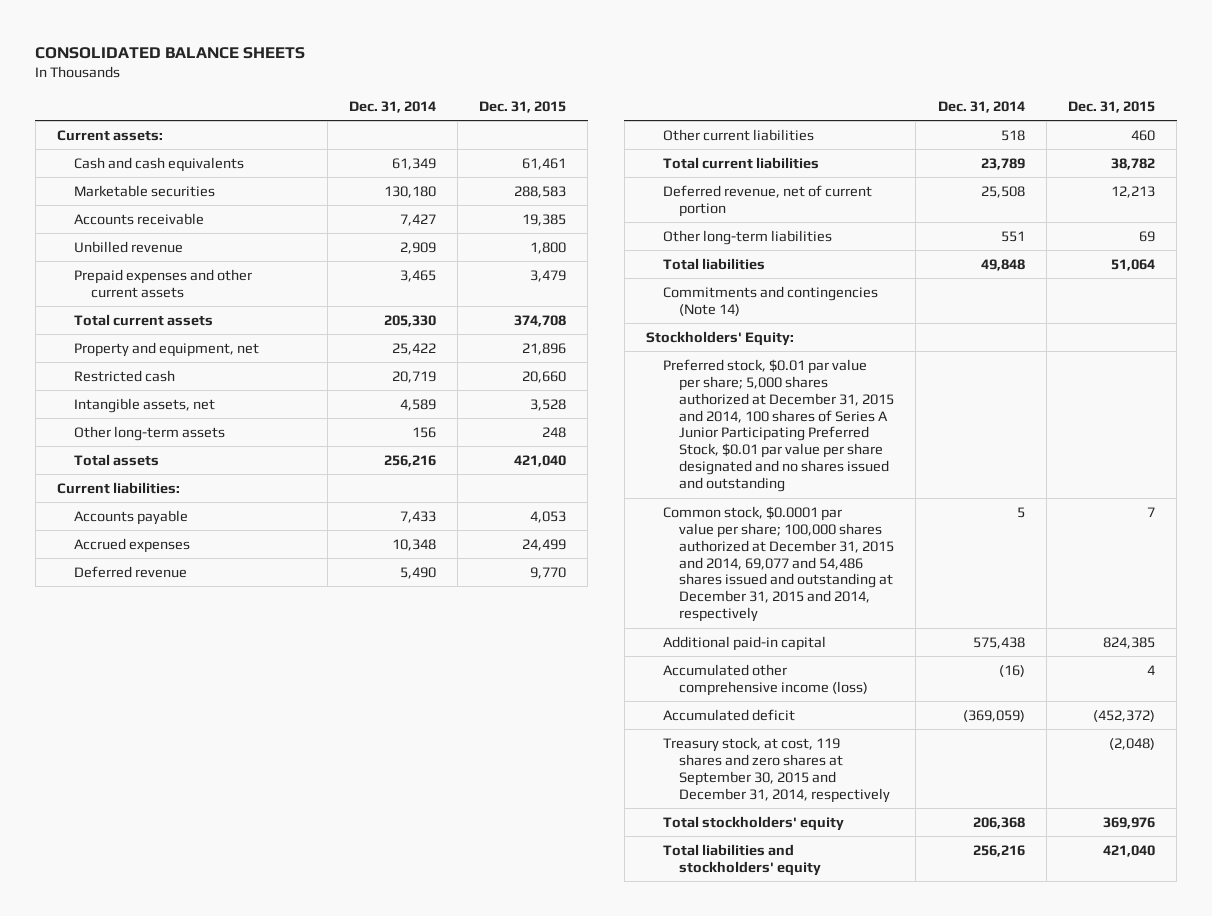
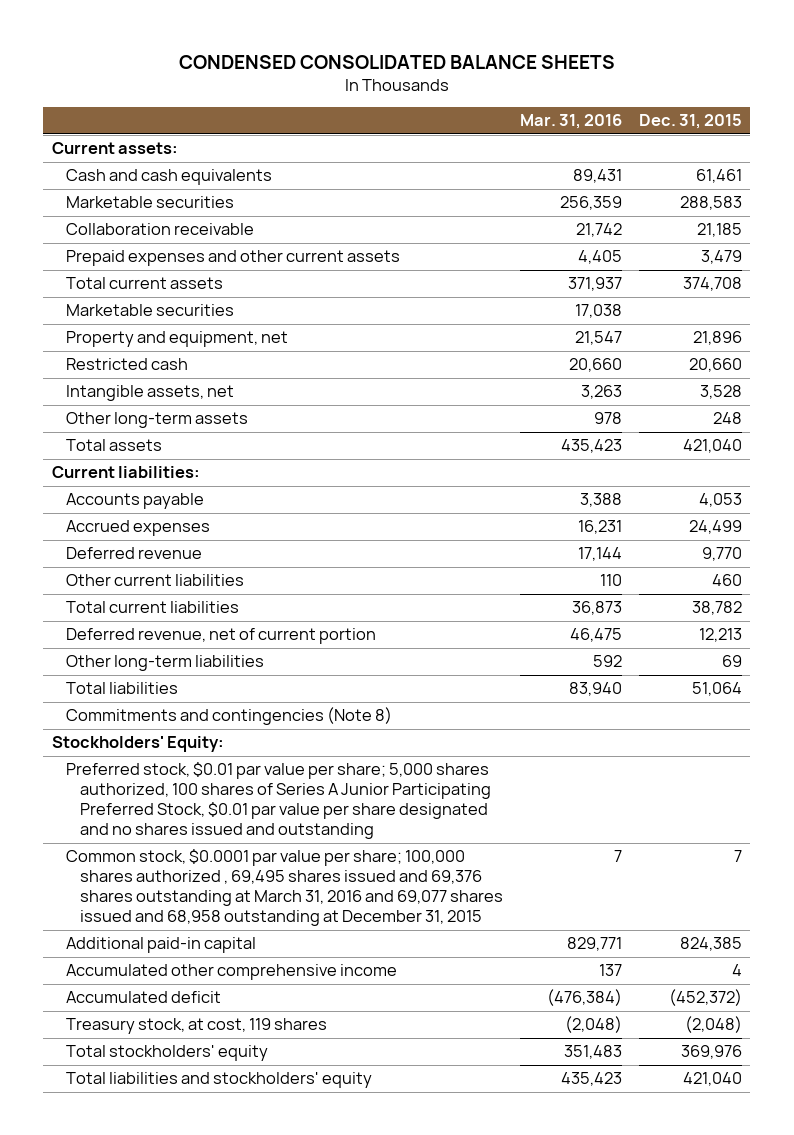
[35,46,306,59] CONSOLIDATED BALANCE SHEETS -> [178,54,615,69] CONDENSED CONSOLIDATED BALANCE SHEETS
[348,100,436,113] Dec. 31, 2014 -> none
none -> [519,114,622,130] Mar. 31, 2016
[73,212,204,225] Accounts receivable -> none
[73,240,183,253] Unbilled revenue -> none
none -> [65,223,254,236] Collaboration receivable
none -> [65,304,234,317] Marketable securities
[662,285,878,316] Commitments and contingencies (Note 14) -> [65,707,392,726] Commitments and contingencies (Note 8)
[662,358,895,493] Preferred stock, $0.01 par value per share; 5,000 shares authorized at December 31, 2015 and 2014, 100 shares of Series A Junior Participating Preferred Stock, $0.01 par value per share designated and no shares issued and outstanding -> [65,762,491,840] Preferred stock, $0.01 par value per share; 5,000 shares authorized, 100 shares of Series A Junior Participating Preferred Stock, $0.01 par value per share designated and no shares issued and outstanding
[662,505,895,623] Common stock, $0.0001 par value per share; 100,000 shares authorized at December 31, 2015 and 2014, 69,077 and 54,486 shares issued and outstanding at December 31, 2015 and 2014, respectively -> [65,849,503,927] Common stock, $0.0001 par value per share; 100,000 shares authorized , 69,495 shares issued and 69,376 shares outstanding at March 31, 2016 and 69,077 shares issued and 68,958 outstanding at December 31, 2015
[662,663,869,696] Accumulated other comprehensive income (loss) -> [65,964,397,981] Accumulated other comprehensive income
[662,736,891,803] Treasury stock, at cost, 119 shares and zero shares at September 30, 2015 and December 31, 2014, respectively -> [65,1018,327,1035] Treasury stock, at cost, 119 shares

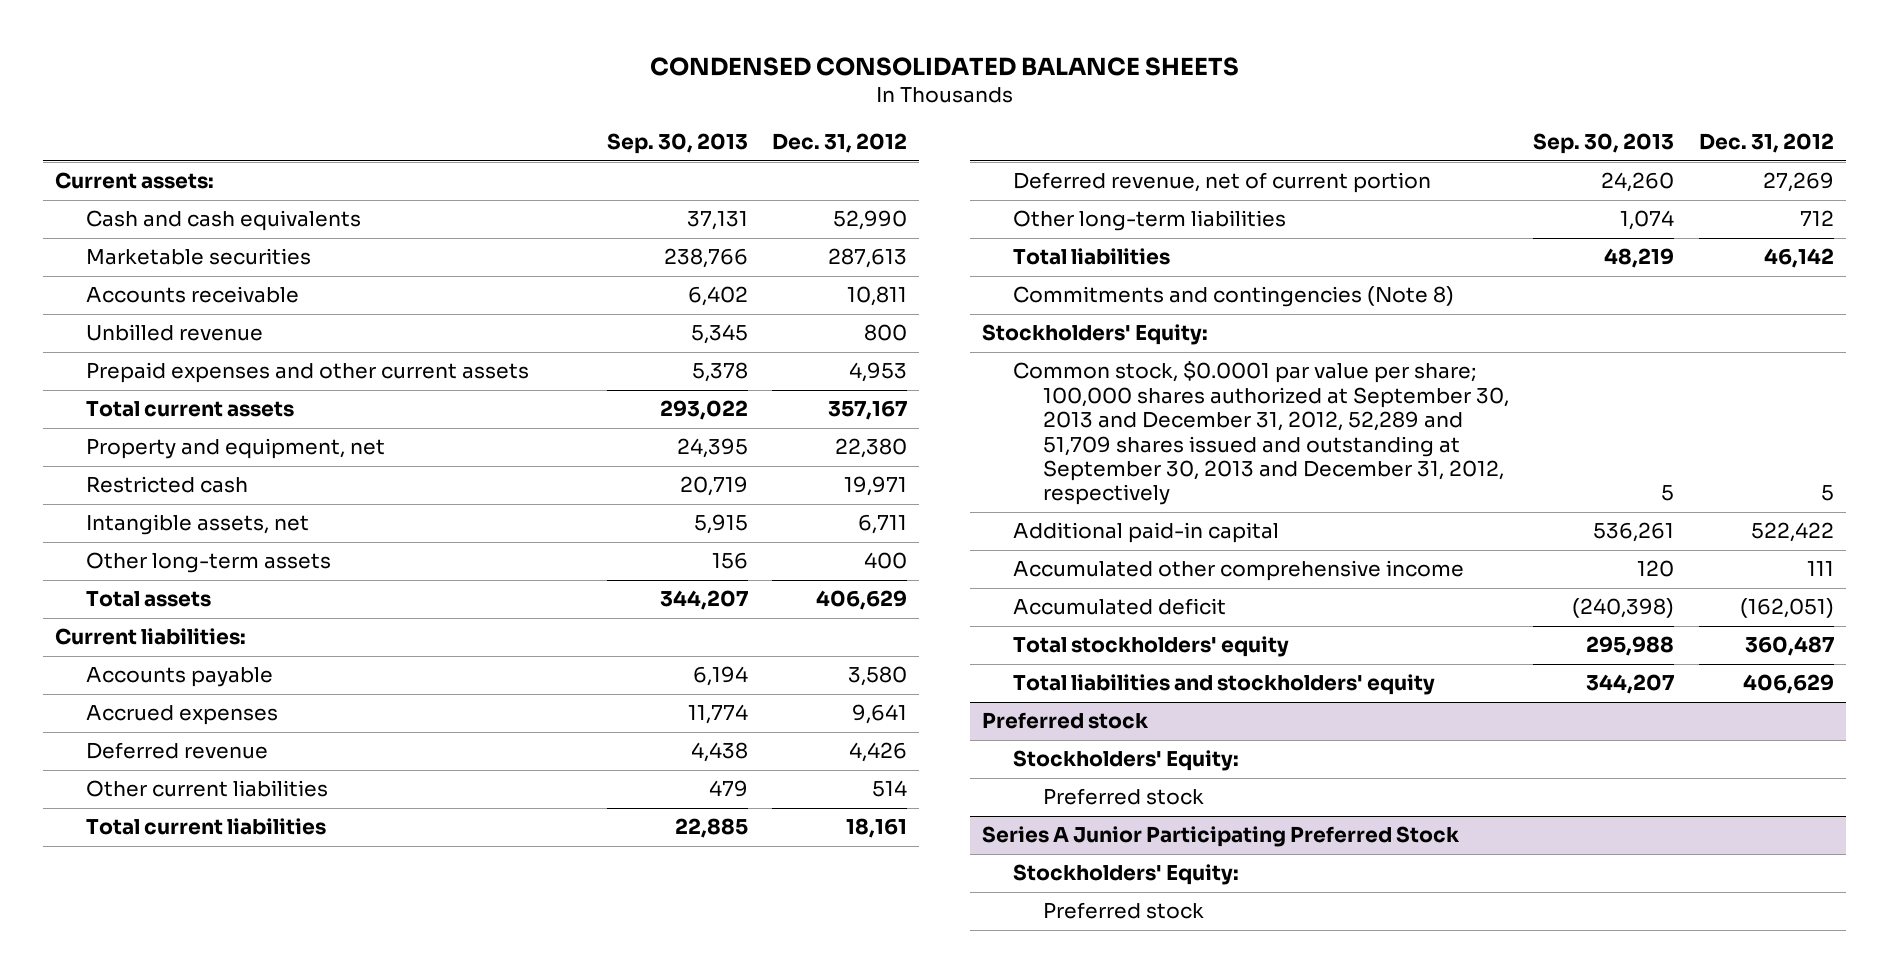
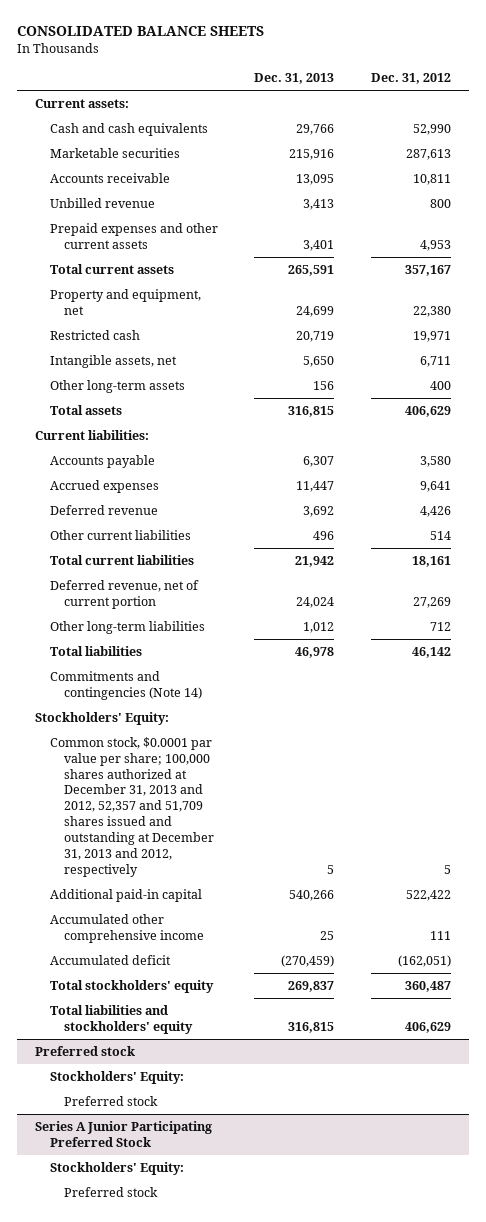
[649,56,1239,76] CONDENSED CONSOLIDATED BALANCE SHEETS -> [16,26,264,37] CONSOLIDATED BALANCE SHEETS
[606,132,748,154] Sep. 30, 2013 -> none
none -> [254,73,335,85] Dec. 31, 2013
[1012,286,1454,308] Commitments and contingencies (Note 8) -> [49,670,203,700] Commitments and contingencies (Note 14)
[1012,361,1510,506] Common stock, $0.0001 par value per share; 100,000 shares authorized at September 30, 2013 and December 31, 2012, 52,289 and 51,709 shares issued and outstanding at September 30, 2013 and December 31, 2012, respectively -> [49,736,215,877] Common stock, $0.0001 par value per share; 100,000 shares authorized at December 31, 2013 and 2012, 52,357 and 51,709 shares issued and outstanding at December 31, 2013 and 2012, respectively

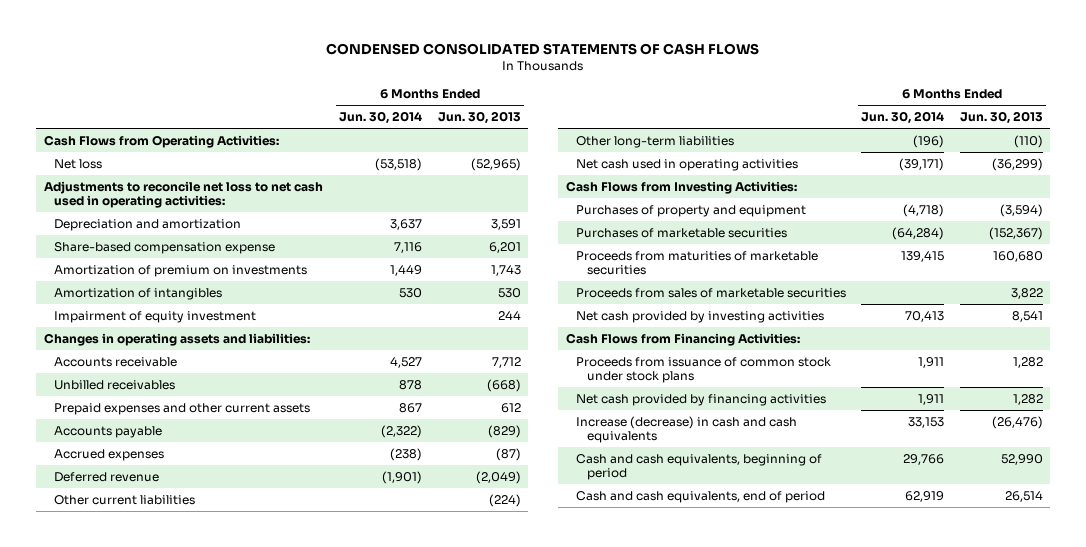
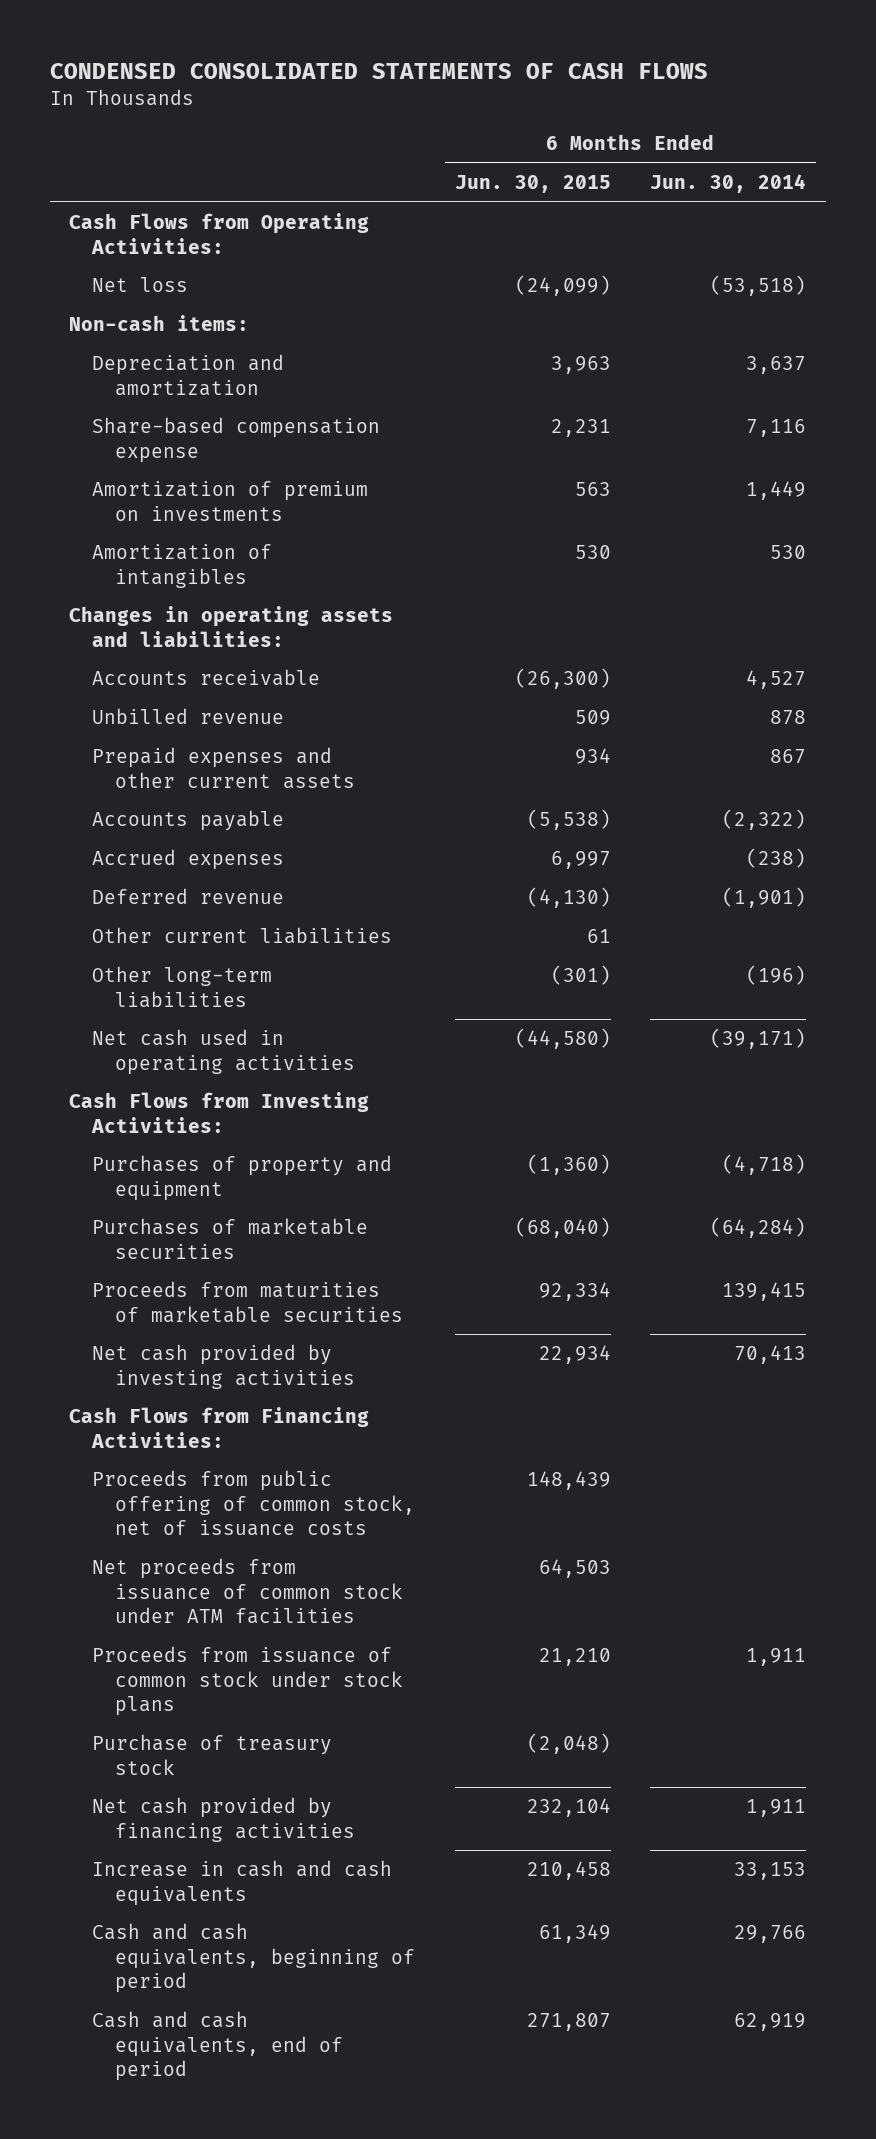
[437,110,521,124] Jun. 30, 2013 -> none
none -> [454,174,611,193] Jun. 30, 2015
[43,180,323,209] Adjustments to reconcile net loss to net cash used in operating activities: -> none
none -> [69,315,250,332] Non-cash items:
[54,310,257,323] Impairment of equity investment -> none
[54,379,176,390] Unbilled receivables -> [92,708,285,725] Unbilled revenue
[576,287,847,298] Proceeds from sales of marketable securities -> none
none -> [92,1470,415,1537] Proceeds from public offering of common stock, net of issuance costs
none -> [92,1558,403,1625] Net proceeds from issuance of common stock under ATM facilities
none -> [92,1734,333,1775] Purchase of treasury stock
[576,415,798,444] Increase (decrease) in cash and cash equivalents -> [92,1860,393,1906] Increase in cash and cash equivalents

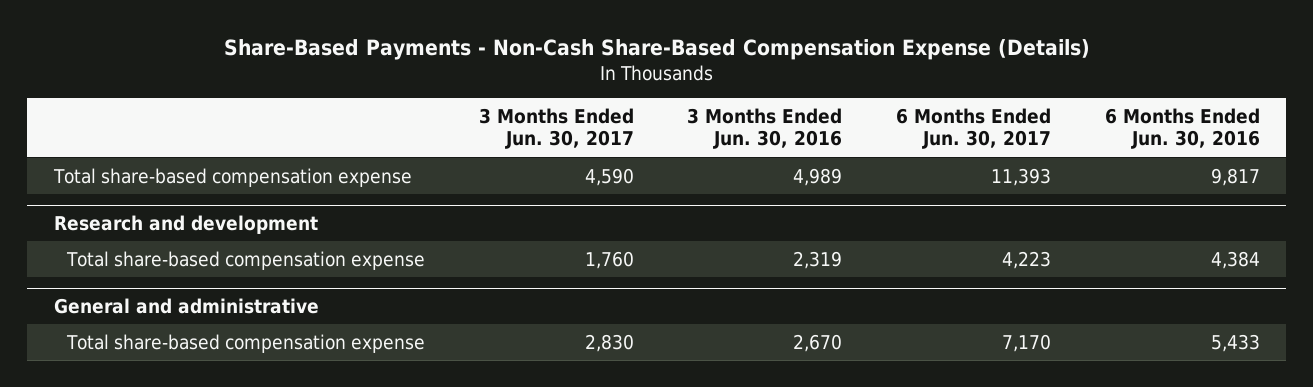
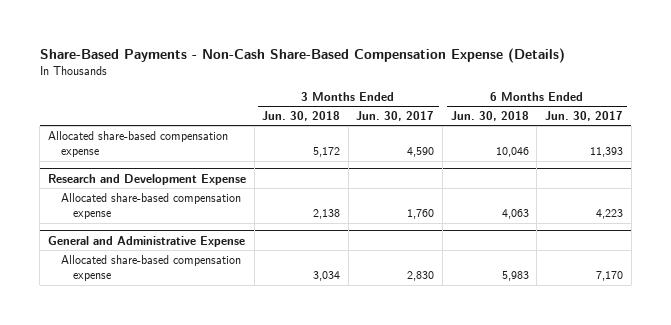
[687,108,843,150] 3 Months Ended Jun. 30, 2016 -> none
[1104,108,1260,150] 6 Months Ended Jun. 30, 2016 -> none
none -> [262,110,341,121] Jun. 30, 2018
none -> [450,110,529,121] Jun. 30, 2018
[52,167,412,187] Total share-based compensation expense -> [48,130,229,158] Allocated share-based compensation expense
[53,214,318,234] Research and development -> [48,173,247,185] Research and Development Expense
[66,250,426,270] Total share-based compensation expense -> [60,192,241,220] Allocated share-based compensation expense
[53,297,319,314] General and administrative -> [48,235,246,247] General and Administrative Expense
[66,333,426,353] Total share-based compensation expense -> [60,254,241,282] Allocated share-based compensation expense

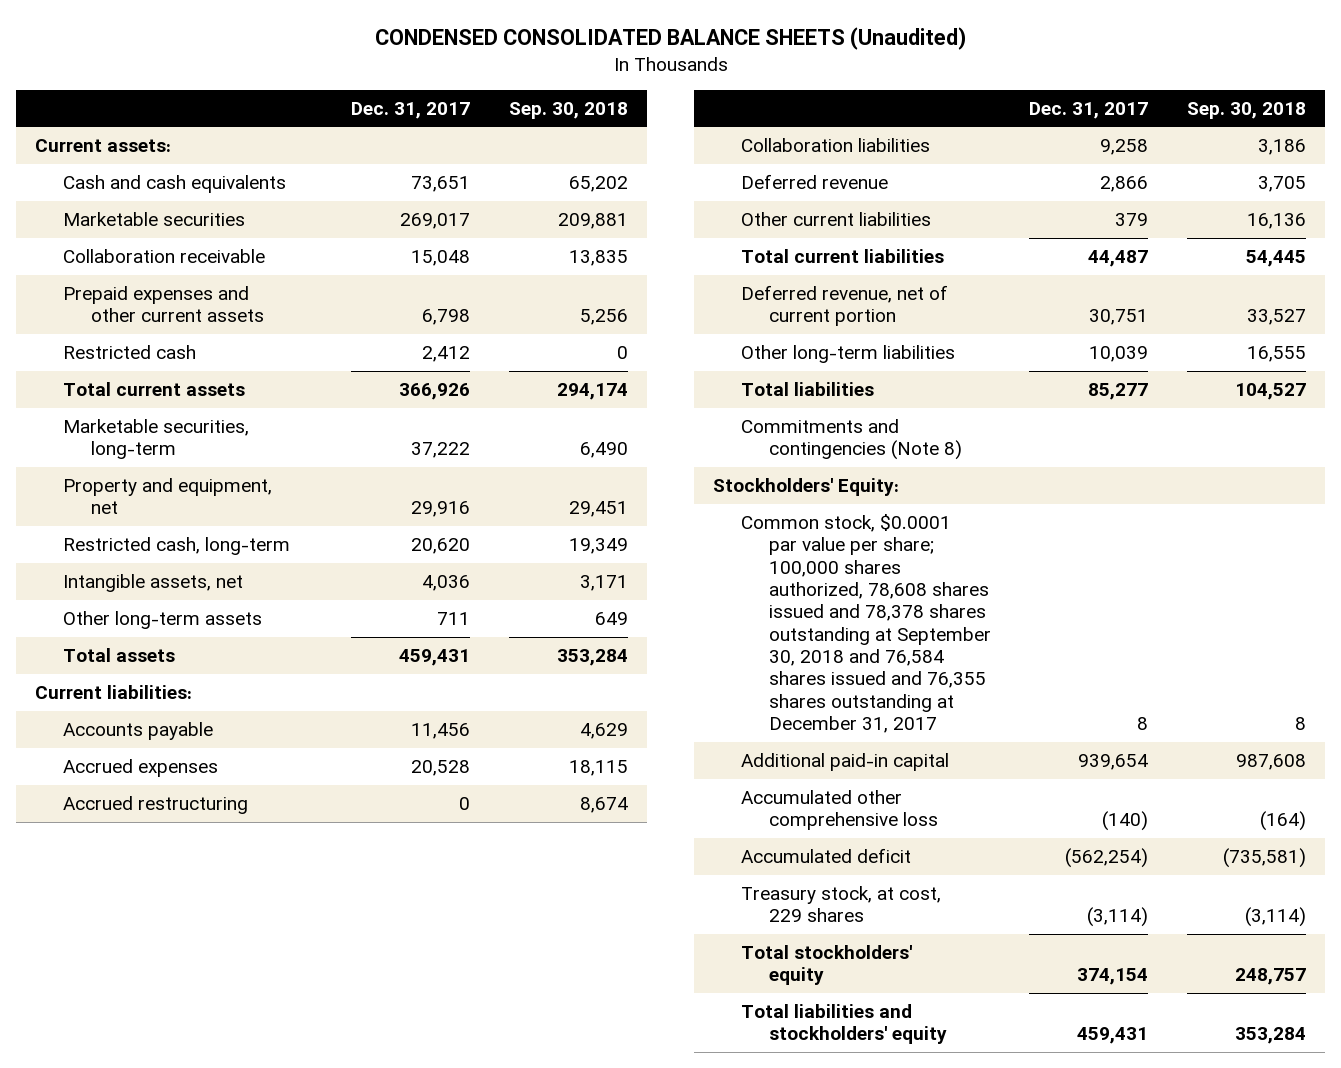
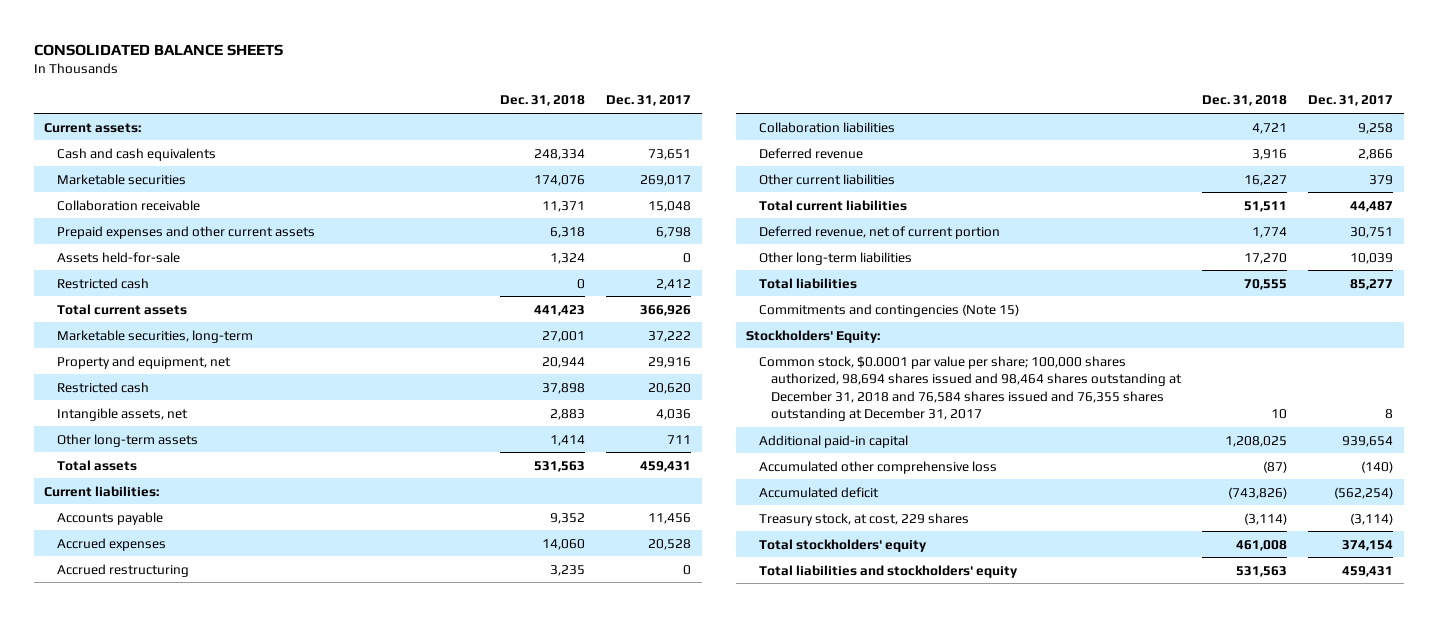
[374,27,966,51] CONDENSED CONSOLIDATED BALANCE SHEETS (Unaudited) -> [33,43,283,56] CONSOLIDATED BALANCE SHEETS
[508,101,628,119] Sep. 30, 2018 -> none
none -> [500,95,586,107] Dec. 31, 2018
none -> [56,251,180,263] Assets held-for-sale
[63,537,291,556] Restricted cash, long-term -> [56,381,149,393] Restricted cash
[741,419,962,461] Commitments and contingencies (Note 8) -> [758,303,1019,317] Commitments and contingencies (Note 15)
[741,514,991,734] Common stock, $0.0001 par value per share; 100,000 shares authorized, 78,608 shares issued and 78,378 shares outstanding at September 30, 2018 and 76,584 shares issued and 76,355 shares outstanding at December 31, 2017 -> [758,355,1182,422] Common stock, $0.0001 par value per share; 100,000 shares authorized, 98,694 shares issued and 98,464 shares outstanding at December 31, 2018 and 76,584 shares issued and 76,355 shares outstanding at December 31, 2017

